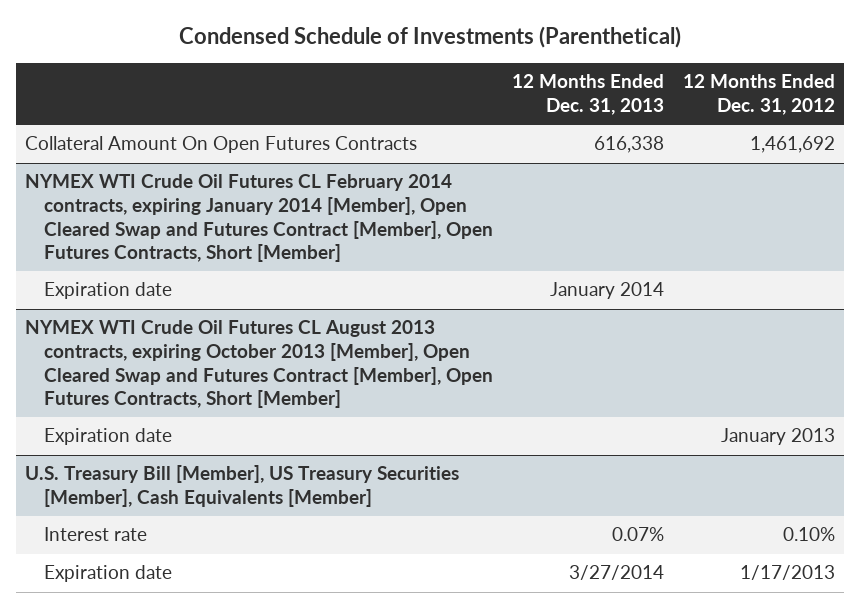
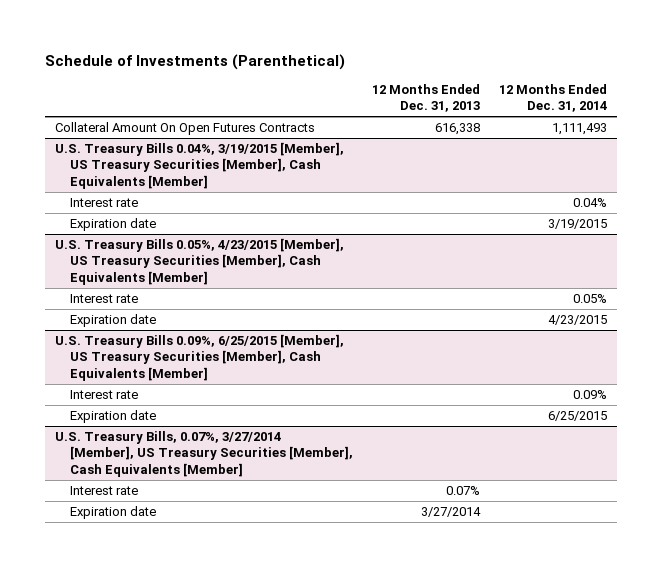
[179,26,682,49] Condensed Schedule of Investments (Parenthetical) -> [45,53,346,70] Schedule of Investments (Parenthetical)
[682,74,835,116] 12 Months Ended Dec. 31, 2012 -> none
none -> [499,84,608,113] 12 Months Ended Dec. 31, 2014
[25,174,493,263] NYMEX WTI Crude Oil Futures CL February 2014 contracts, expiring January 2014 [Member], Open Cleared Swap and Futures Contract [Member], Open Futures Contracts, Short [Member] -> none
[43,282,172,300] Expiration date -> none
[25,320,493,409] NYMEX WTI Crude Oil Futures CL August 2013 contracts, expiring October 2013 [Member], Open Cleared Swap and Futures Contract [Member], Open Futures Contracts, Short [Member] -> none
[43,428,172,446] Expiration date -> none
none -> [55,142,345,189] U.S. Treasury Bills 0.04%, 3/19/2015 [Member], US Treasury Securities [Member], Cash Equivalents [Member]
none -> [70,198,139,208] Interest rate
none -> [70,218,157,232] Expiration date
none -> [55,238,345,285] U.S. Treasury Bills 0.05%, 4/23/2015 [Member], US Treasury Securities [Member], Cash Equivalents [Member]
none -> [70,294,139,304] Interest rate
none -> [70,314,157,328] Expiration date
none -> [55,334,345,381] U.S. Treasury Bills 0.09%, 6/25/2015 [Member], US Treasury Securities [Member], Cash Equivalents [Member]
none -> [70,390,139,400] Interest rate
none -> [70,410,157,424] Expiration date
[25,465,460,508] U.S. Treasury Bill [Member], US Treasury Securities [Member], Cash Equivalents [Member] -> [55,431,354,477] U.S. Treasury Bills, 0.07%, 3/27/2014 [Member], US Treasury Securities [Member], Cash Equivalents [Member]

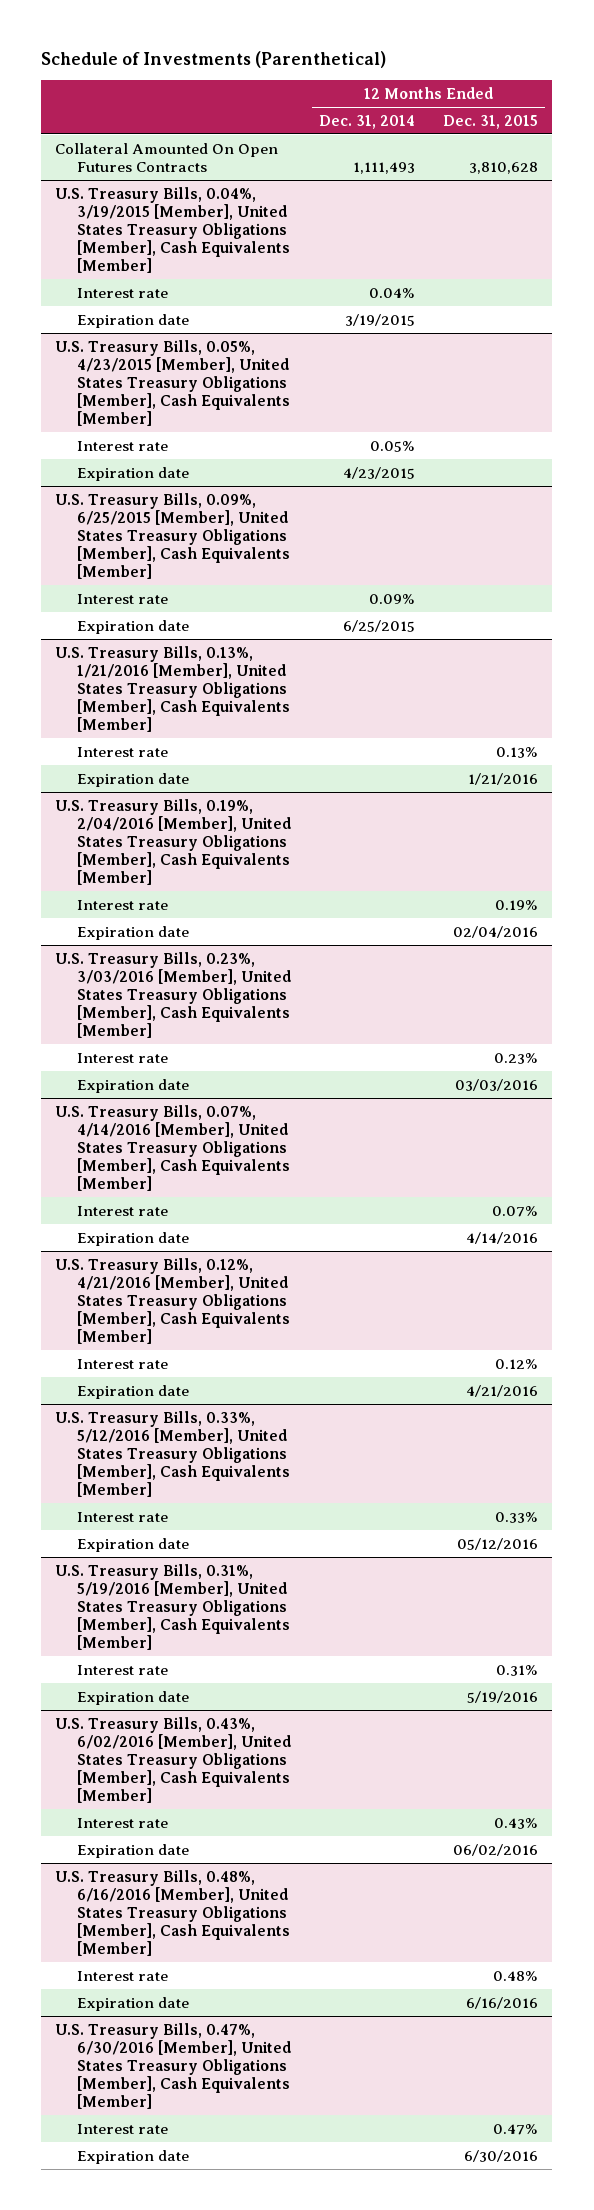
[372,84,481,113] 12 Months Ended Dec. 31, 2013 -> none
none -> [443,114,539,129] Dec. 31, 2015
[55,122,316,136] Collateral Amount On Open Futures Contracts -> [55,142,279,172] Collateral Amounted On Open Futures Contracts
[55,142,345,189] U.S. Treasury Bills 0.04%, 3/19/2015 [Member], US Treasury Securities [Member], Cash Equivalents [Member] -> [55,186,291,273] U.S. Treasury Bills, 0.04%, 3/19/2015 [Member], United States Treasury Obligations [Member], Cash Equivalents [Member]
[55,238,345,285] U.S. Treasury Bills 0.05%, 4/23/2015 [Member], US Treasury Securities [Member], Cash Equivalents [Member] -> [55,339,291,426] U.S. Treasury Bills, 0.05%, 4/23/2015 [Member], United States Treasury Obligations [Member], Cash Equivalents [Member]
[55,334,345,381] U.S. Treasury Bills 0.09%, 6/25/2015 [Member], US Treasury Securities [Member], Cash Equivalents [Member] -> [55,492,291,579] U.S. Treasury Bills, 0.09%, 6/25/2015 [Member], United States Treasury Obligations [Member], Cash Equivalents [Member]
[55,431,354,477] U.S. Treasury Bills, 0.07%, 3/27/2014 [Member], US Treasury Securities [Member], Cash Equivalents [Member] -> none
[70,486,139,496] Interest rate -> none
[70,506,157,520] Expiration date -> none
none -> [55,645,291,732] U.S. Treasury Bills, 0.13%, 1/21/2016 [Member], United States Treasury Obligations [Member], Cash Equivalents [Member]
none -> [77,746,169,757] Interest rate
none -> [77,772,190,787] Expiration date
none -> [55,798,292,885] U.S. Treasury Bills, 0.19%, 2/04/2016 [Member], United States Treasury Obligations [Member], Cash Equivalents [Member]
none -> [77,899,169,910] Interest rate
none -> [77,925,190,940] Expiration date
none -> [55,951,292,1038] U.S. Treasury Bills, 0.23%, 3/03/2016 [Member], United States Treasury Obligations [Member], Cash Equivalents [Member]
none -> [77,1052,169,1063] Interest rate
none -> [77,1078,190,1093] Expiration date
none -> [55,1104,291,1191] U.S. Treasury Bills, 0.07%, 4/14/2016 [Member], United States Treasury Obligations [Member], Cash Equivalents [Member]
none -> [77,1205,169,1216] Interest rate
none -> [77,1231,190,1246] Expiration date
none -> [55,1257,291,1344] U.S. Treasury Bills, 0.12%, 4/21/2016 [Member], United States Treasury Obligations [Member], Cash Equivalents [Member]
none -> [77,1358,169,1369] Interest rate
none -> [77,1384,190,1399] Expiration date
none -> [55,1410,291,1497] U.S. Treasury Bills, 0.33%, 5/12/2016 [Member], United States Treasury Obligations [Member], Cash Equivalents [Member]
none -> [77,1511,169,1522] Interest rate
none -> [77,1537,190,1552] Expiration date
none -> [55,1563,291,1650] U.S. Treasury Bills, 0.31%, 5/19/2016 [Member], United States Treasury Obligations [Member], Cash Equivalents [Member]
none -> [77,1664,169,1675] Interest rate
none -> [77,1690,190,1705] Expiration date
none -> [55,1716,292,1803] U.S. Treasury Bills, 0.43%, 6/02/2016 [Member], United States Treasury Obligations [Member], Cash Equivalents [Member]
none -> [77,1817,169,1828] Interest rate
none -> [77,1843,190,1858] Expiration date
none -> [55,1869,291,1956] U.S. Treasury Bills, 0.48%, 6/16/2016 [Member], United States Treasury Obligations [Member], Cash Equivalents [Member]
none -> [77,1970,169,1981] Interest rate
none -> [77,1996,190,2011] Expiration date
none -> [55,2022,292,2109] U.S. Treasury Bills, 0.47%, 6/30/2016 [Member], United States Treasury Obligations [Member], Cash Equivalents [Member]
none -> [77,2123,169,2134] Interest rate
none -> [77,2149,190,2164] Expiration date

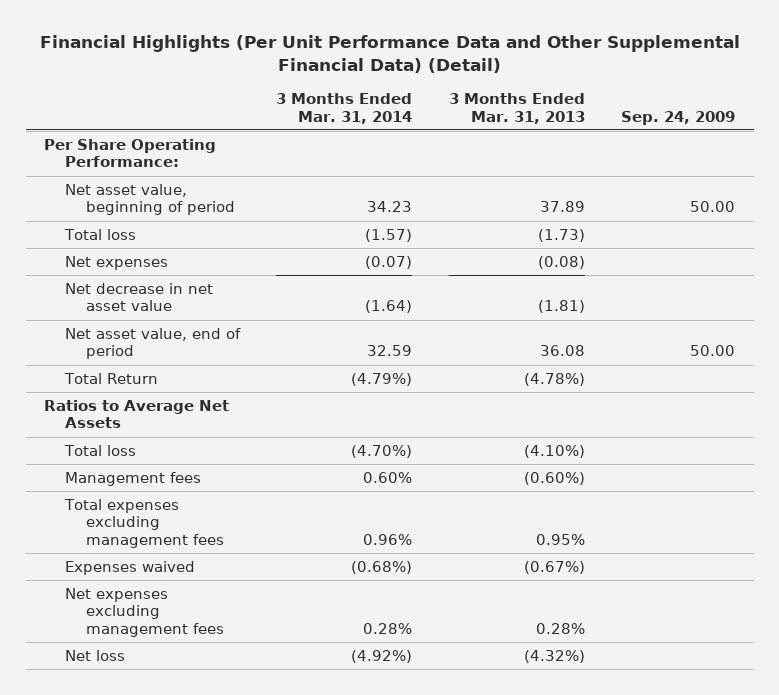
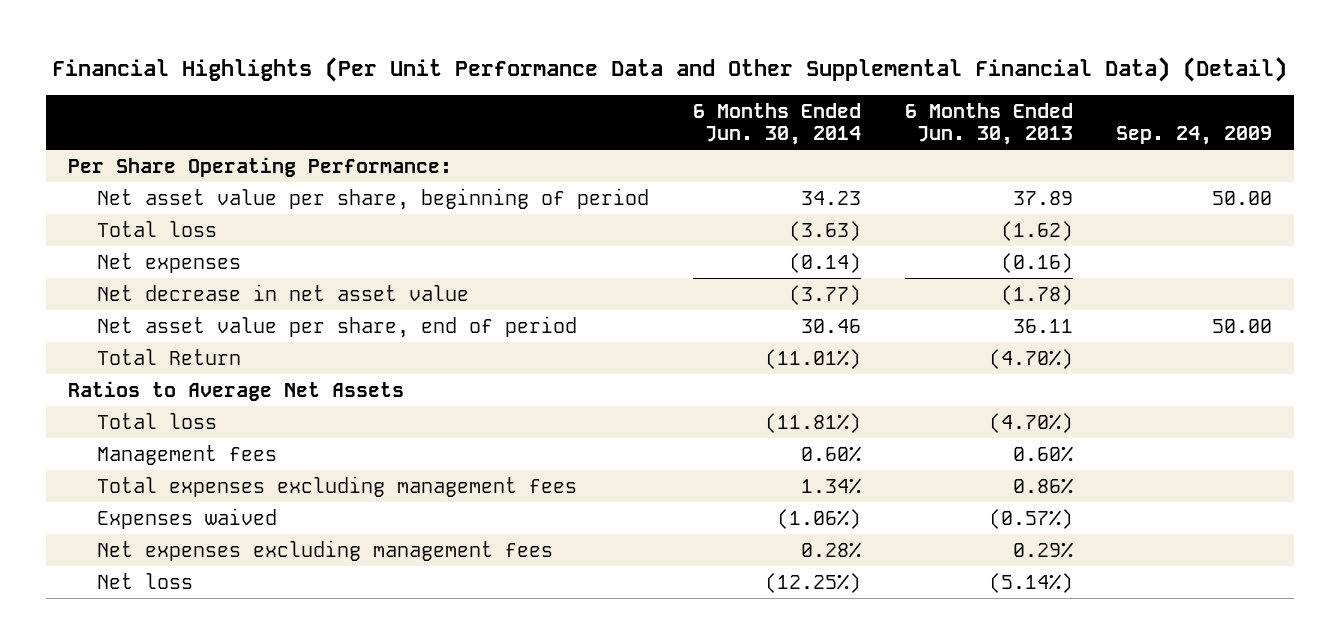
[276,93,413,124] 3 Months Ended Mar. 31, 2014 -> none
[448,93,585,124] 3 Months Ended Mar. 31, 2013 -> none
none -> [692,102,861,146] 6 Months Ended Jun. 30, 2014
none -> [904,102,1073,146] 6 Months Ended Jun. 30, 2013
[64,184,236,216] Net asset value, beginning of period -> [97,187,650,210] Net asset value per share, beginning of period
[64,328,241,360] Net asset value, end of period -> [97,315,578,338] Net asset value per share, end of period

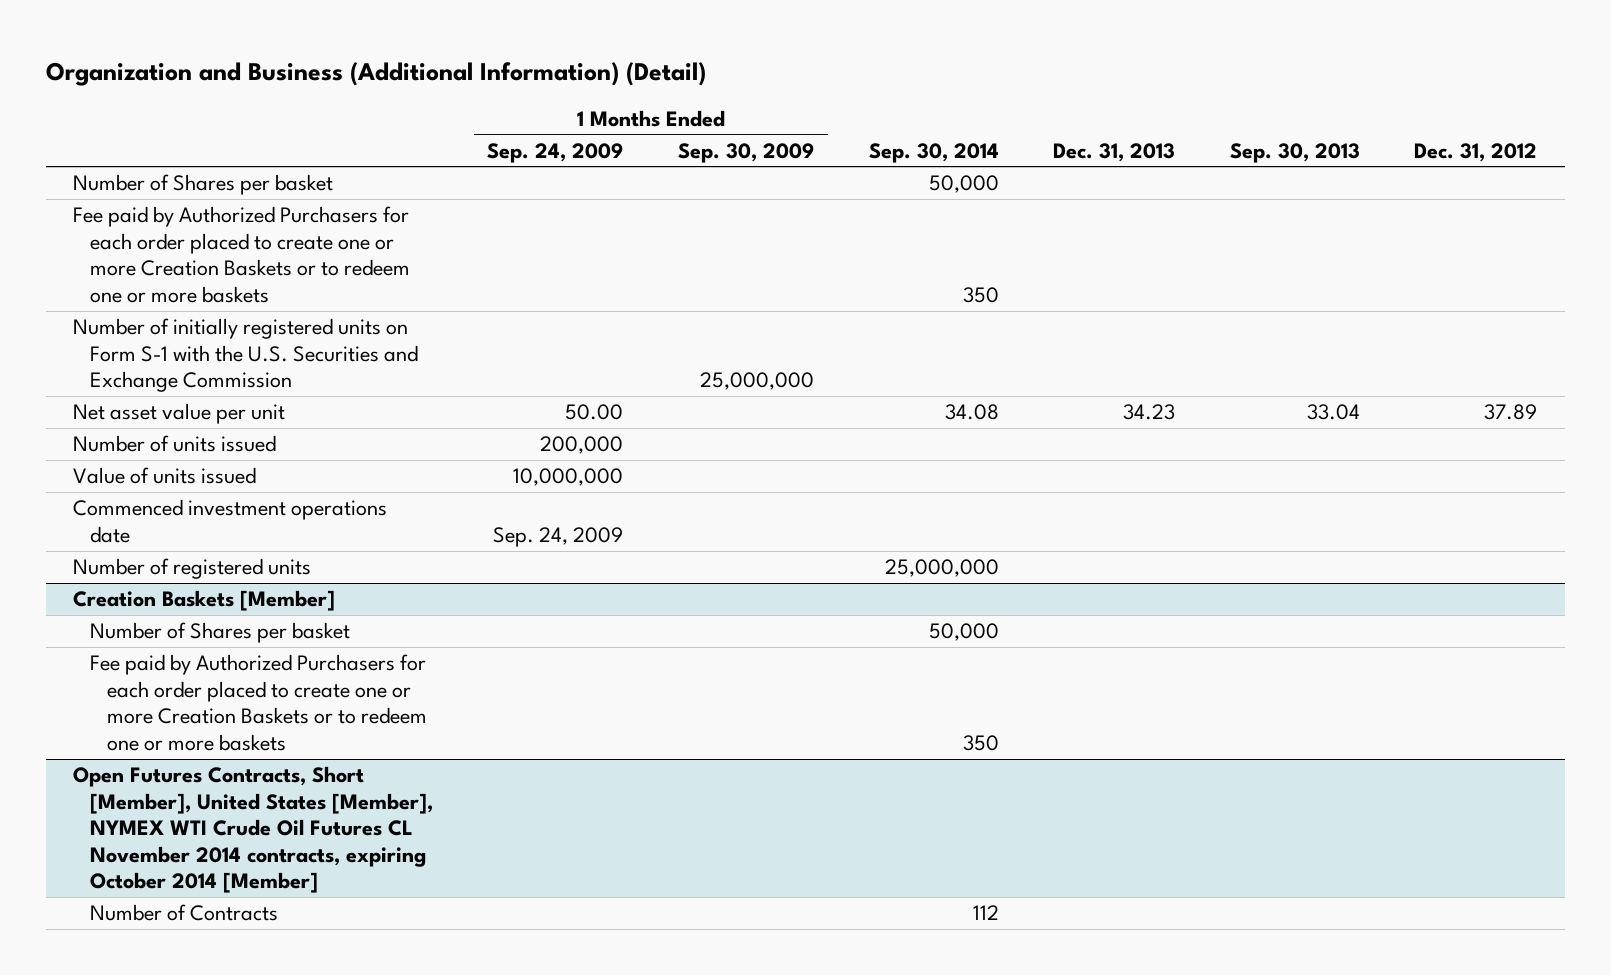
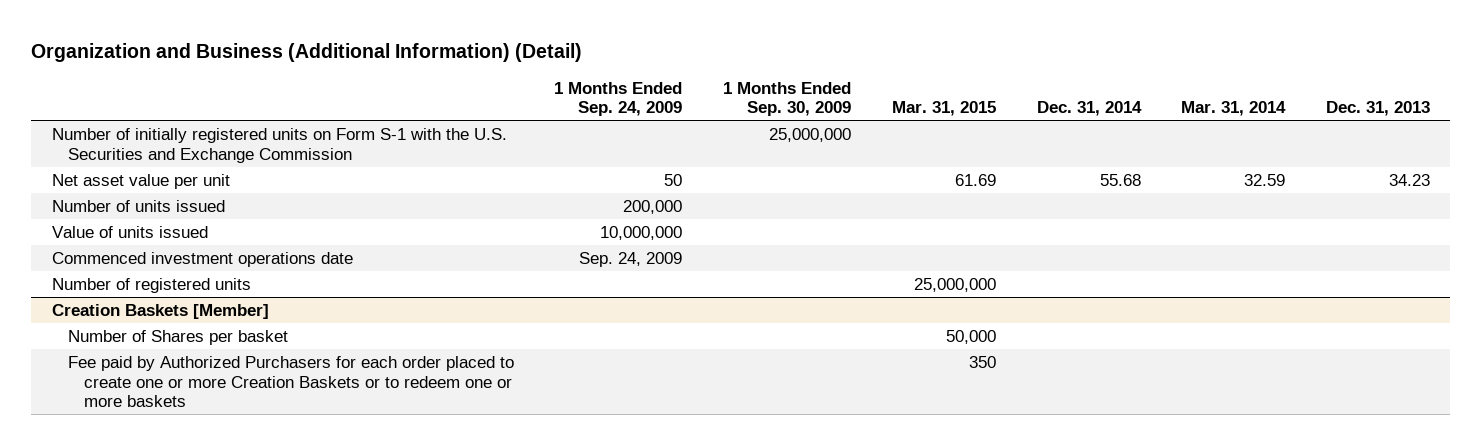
[868,142,999,163] Sep. 30, 2014 -> none
[1229,142,1360,163] Sep. 30, 2013 -> none
[1414,142,1538,162] Dec. 31, 2012 -> none
none -> [891,101,996,117] Mar. 31, 2015
none -> [1036,101,1142,117] Dec. 31, 2014
none -> [1181,101,1287,117] Mar. 31, 2014
[73,174,334,196] Number of Shares per basket -> none
[73,206,410,303] Fee paid by Authorized Purchasers for each order placed to create one or more Creation Baskets or to redeem one or more baskets -> none
[565,404,624,421] 50.00 -> [664,173,683,186] 50
[73,766,433,894] Open Futures Contracts, Short [Member], United States [Member], NYMEX WTI Crude Oil Futures CL November 2014 contracts, expiring October 2014 [Member] -> none
[89,904,278,922] Number of Contracts -> none

